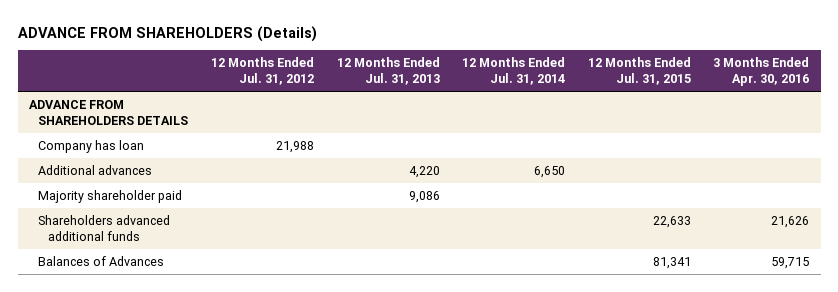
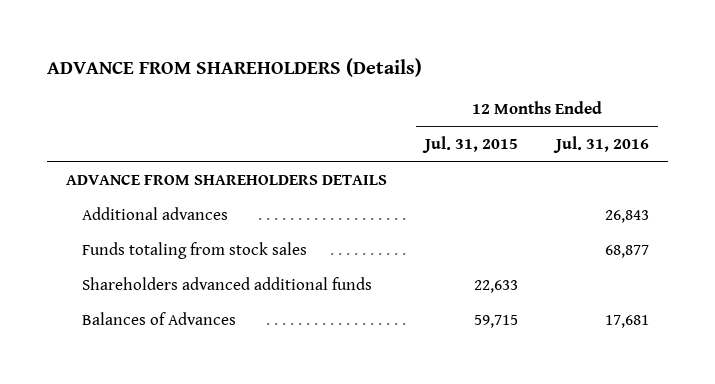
[210,57,314,86] 12 Months Ended Jul. 31, 2012 -> none
[336,57,440,86] 12 Months Ended Jul. 31, 2013 -> none
[462,57,566,86] 12 Months Ended Jul. 31, 2014 -> none
[713,57,810,87] 3 Months Ended Apr. 30, 2016 -> none
none -> [552,136,649,154] Jul. 31, 2016
[38,139,145,153] Company has loan -> none
[38,189,183,203] Majority shareholder paid -> none
none -> [82,241,308,259] Funds totaling from stock sales
[652,256,691,269] 81,341 -> [474,314,519,328] 59,715

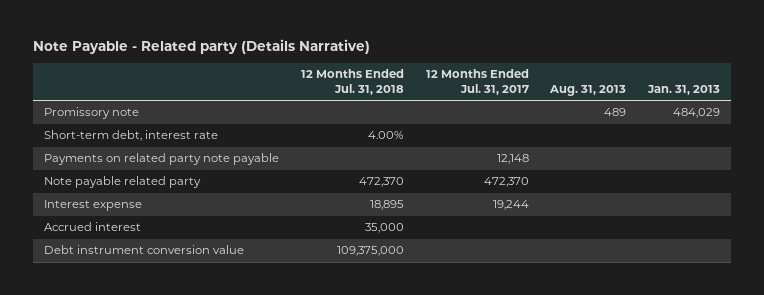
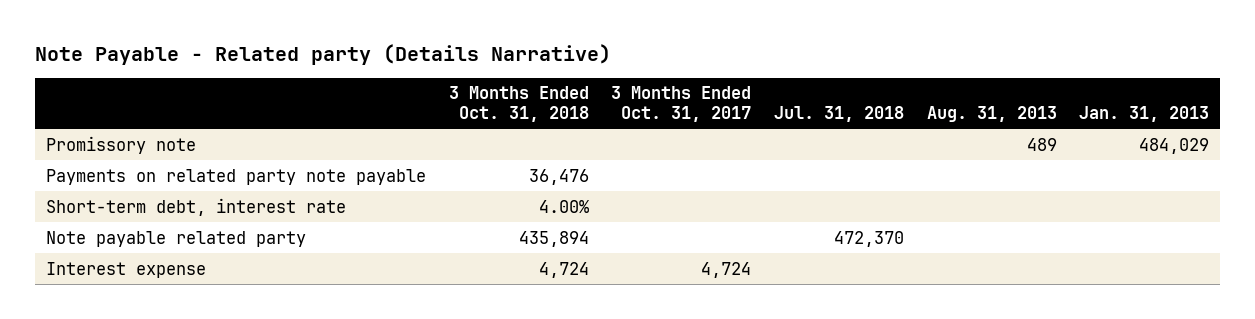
[300,69,404,95] 12 Months Ended Jul. 31, 2018 -> none
[425,69,529,95] 12 Months Ended Jul. 31, 2017 -> none
none -> [448,86,589,122] 3 Months Ended Oct. 31, 2018
none -> [611,86,752,122] 3 Months Ended Oct. 31, 2017
none -> [773,105,904,122] Jul. 31, 2018
[44,130,219,142] Short-term debt, interest rate -> [45,197,346,216] Short-term debt, interest rate
[44,222,142,232] Accrued interest -> none
[44,245,245,255] Debt instrument conversion value -> none

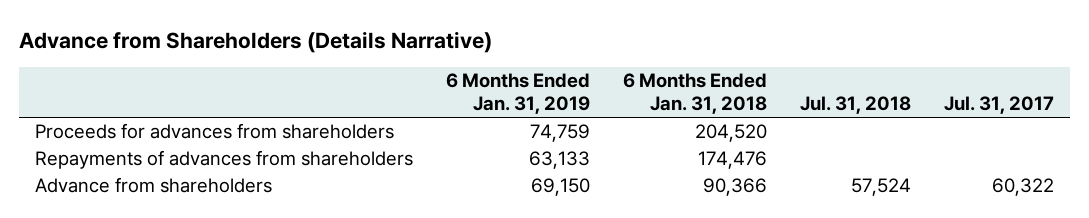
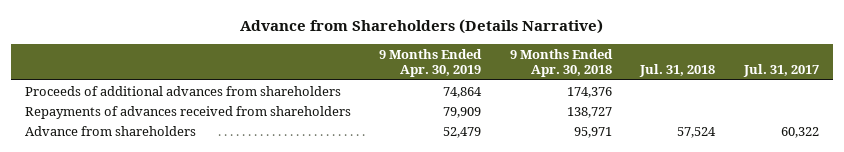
[446,73,591,115] 6 Months Ended Jan. 31, 2019 -> none
[622,73,767,115] 6 Months Ended Jan. 31, 2018 -> none
none -> [379,48,483,78] 9 Months Ended Apr. 30, 2019
none -> [509,48,613,78] 9 Months Ended Apr. 30, 2018
[35,123,395,140] Proceeds for advances from shareholders -> [25,85,342,96] Proceeds of additional advances from shareholders
[35,150,414,170] Repayments of advances from shareholders -> [25,105,352,119] Repayments of advances received from shareholders

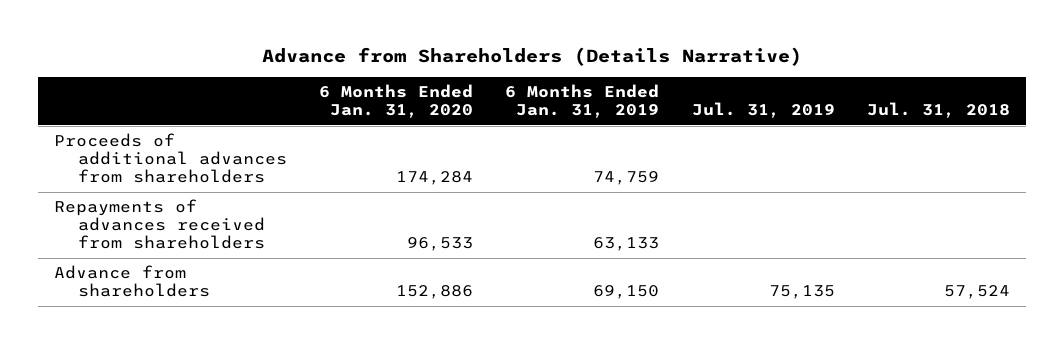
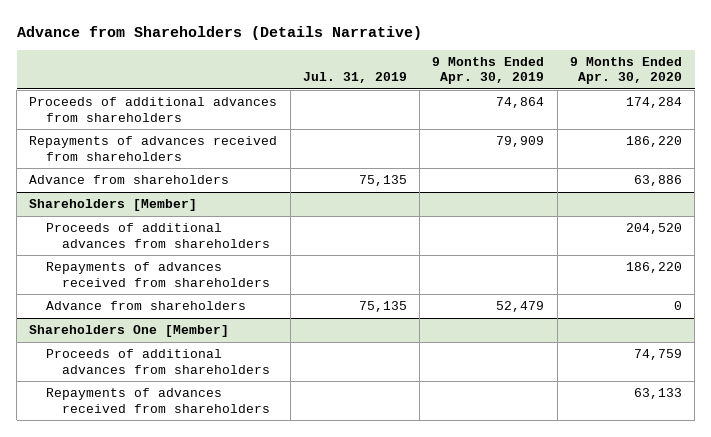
[319,84,474,119] 6 Months Ended Jan. 31, 2020 -> none
[505,84,660,119] 6 Months Ended Jan. 31, 2019 -> none
[866,102,1010,119] Jul. 31, 2018 -> none
none -> [432,56,545,85] 9 Months Ended Apr. 30, 2019
none -> [569,56,682,85] 9 Months Ended Apr. 30, 2020
none -> [29,199,198,212] Shareholders [Member]
none -> [45,223,271,248] Proceeds of additional advances from shareholders
none -> [45,262,271,287] Repayments of advances received from shareholders
none -> [45,301,246,311] Advance from shareholders
none -> [29,325,230,338] Shareholders One [Member]
none -> [45,349,271,374] Proceeds of additional advances from shareholders
none -> [45,388,271,413] Repayments of advances received from shareholders

